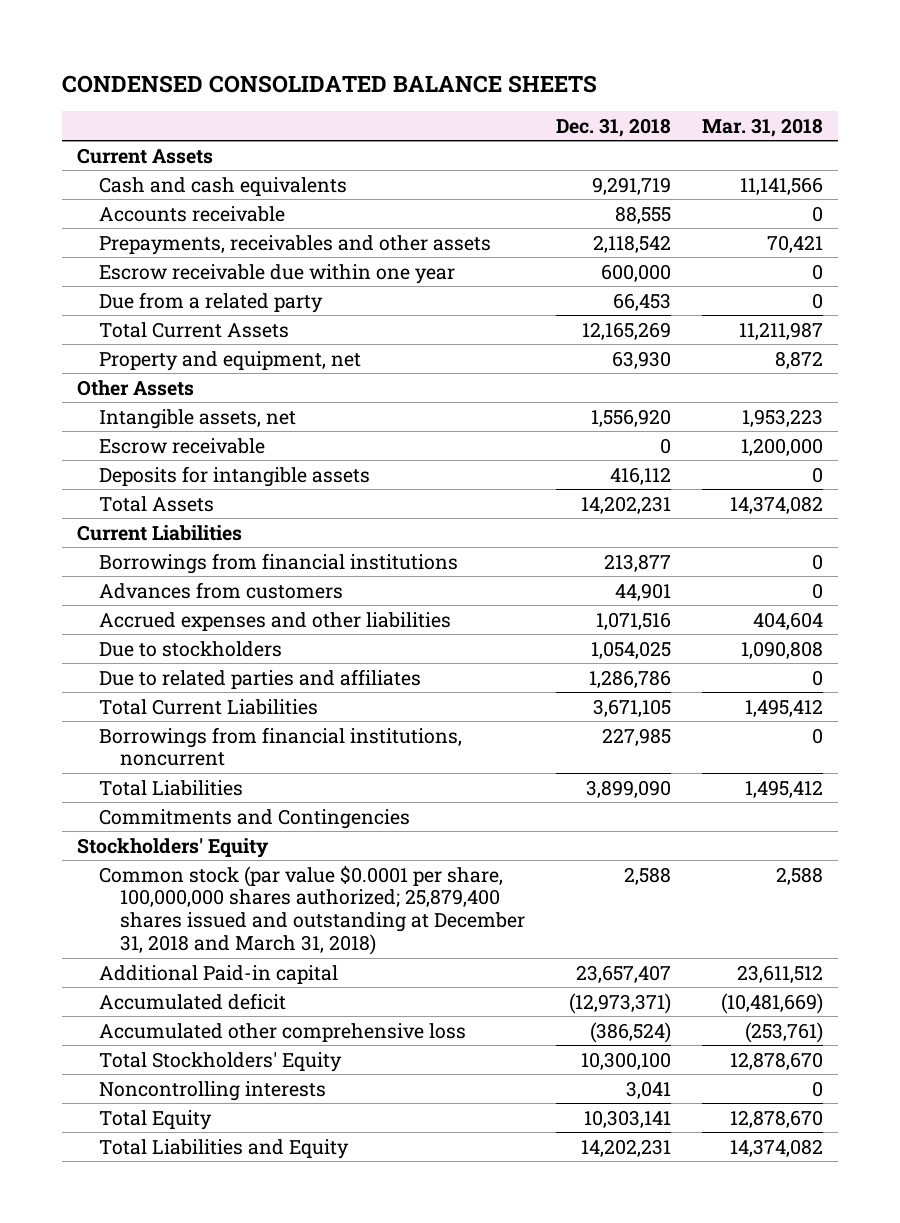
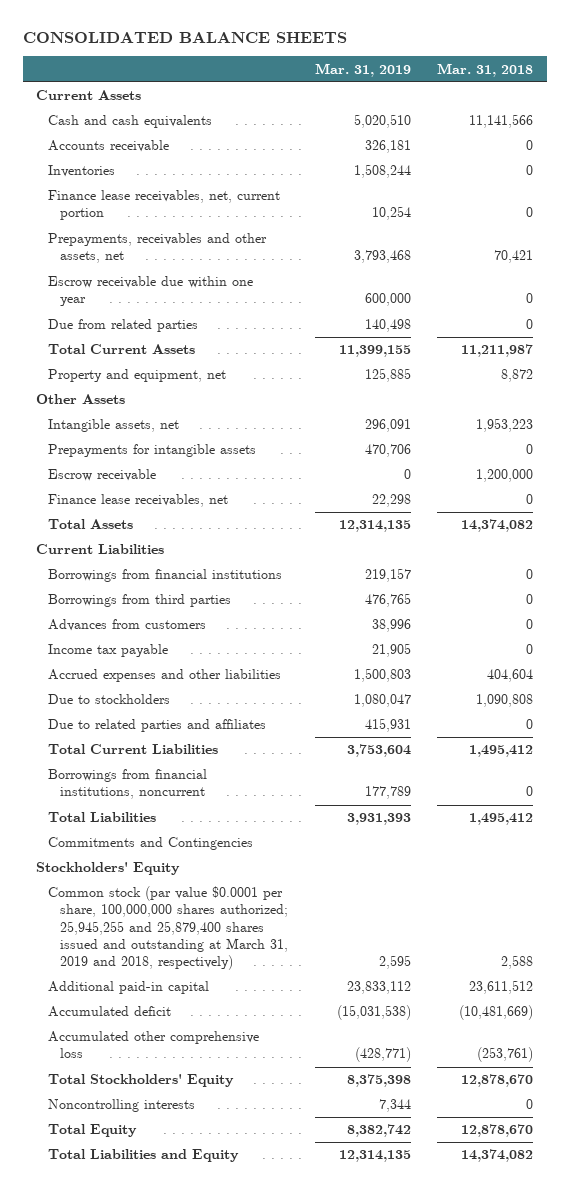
[61,74,597,93] CONDENSED CONSOLIDATED BALANCE SHEETS -> [22,32,347,44] CONSOLIDATED BALANCE SHEETS
[555,117,671,137] Dec. 31, 2018 -> none
none -> [314,62,411,77] Mar. 31, 2019
none -> [48,165,116,178] Inventories
none -> [48,190,281,221] Finance lease receivables, net, current portion
[98,234,491,255] Prepayments, receivables and other assets -> [48,233,268,264] Prepayments, receivables and other assets, net
[98,291,323,313] Due from a related party -> [48,319,199,333] Due from related parties
none -> [48,444,257,458] Prepayments for intangible assets
[98,465,370,487] Deposits for intangible assets -> none
none -> [48,494,229,508] Finance lease receivables, net
none -> [48,594,232,608] Borrowings from third parties
none -> [48,644,169,658] Income tax payable
[98,864,526,956] Common stock (par value $0.0001 per share, 100,000,000 shares authorized; 25,879,400 shares issued and outstanding at December 31, 2018 and March 31, 2018) -> [48,886,289,971] Common stock (par value $0.0001 per share, 100,000,000 shares authorized; 25,945,255 and 25,879,400 shares issued and outstanding at March 31, 2019 and 2018, respectively)
[98,964,338,984] Additional Paid-in capital -> [48,981,210,995] Additional paid-in capital

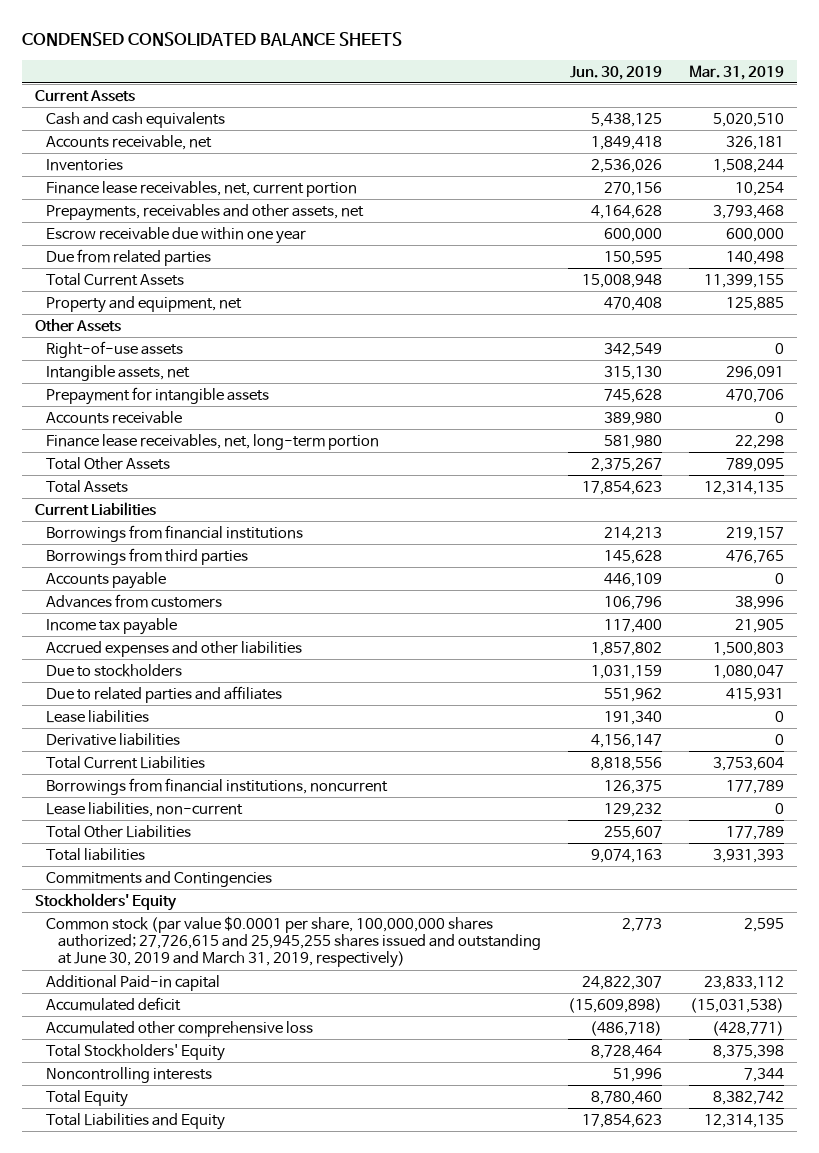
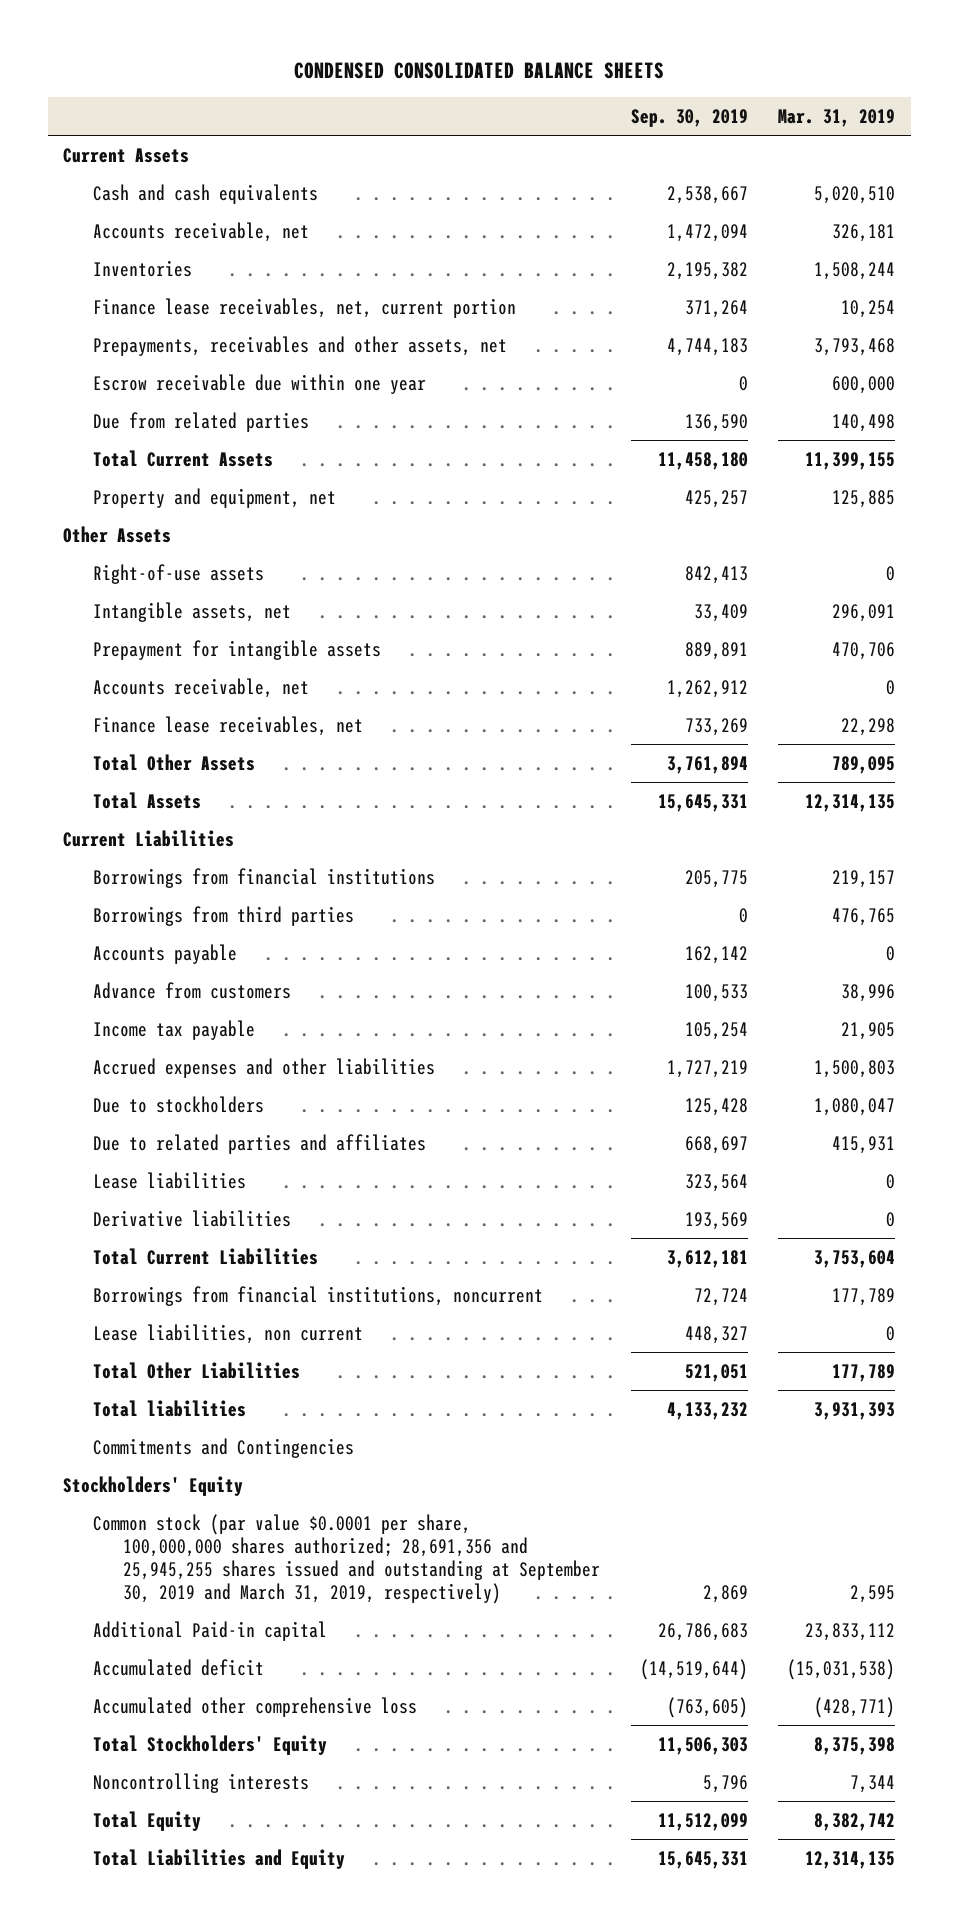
[569,65,662,80] Jun. 30, 2019 -> none
none -> [630,109,748,128] Sep. 30, 2019
[46,411,183,425] Accounts receivable -> [93,677,310,698] Accounts receivable, net
[46,434,380,451] Finance lease receivables, net, long-term portion -> [93,715,364,736] Finance lease receivables, net
[46,594,223,609] Advances from customers -> [93,981,292,999] Advance from customers
[46,802,244,818] Lease liabilities, non-current -> [93,1323,364,1344] Lease liabilities, non current
[46,916,541,969] Common stock (par value $0.0001 per share, 100,000,000 shares authorized; 27,726,615 and 25,945,255 shares issued and outstanding at June 30, 2019 and March 31, 2019, respectively) -> [93,1513,600,1605] Common stock (par value $0.0001 per share, 100,000,000 shares authorized; 28,691,356 and 25,945,255 shares issued and outstanding at September 30, 2019 and March 31, 2019, respectively)

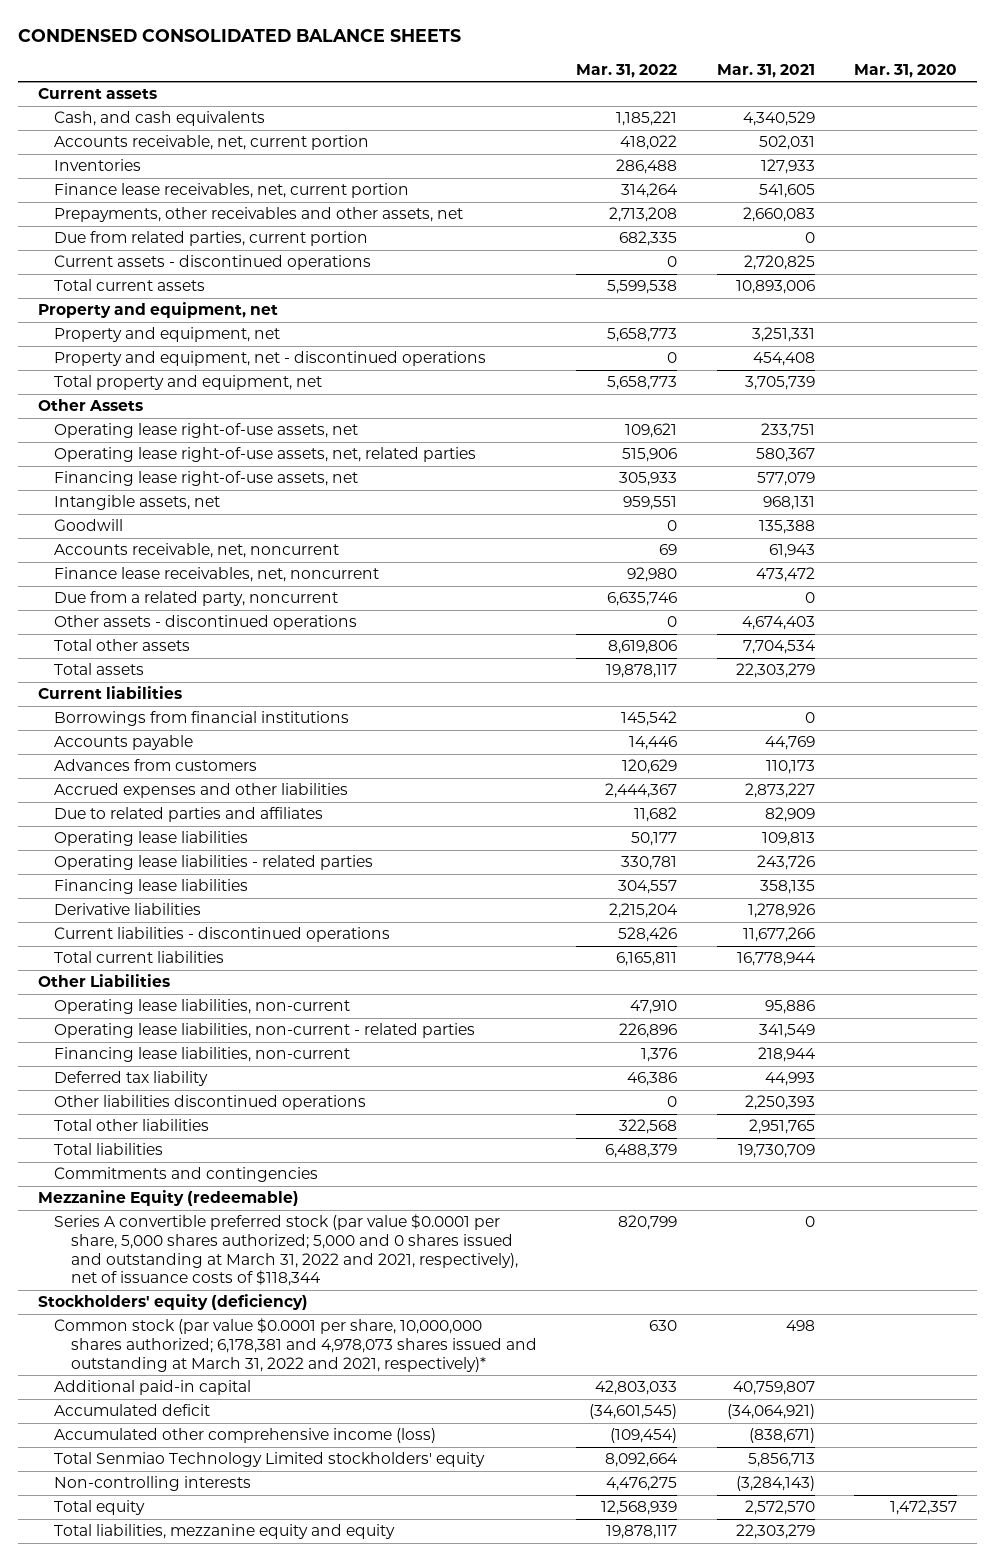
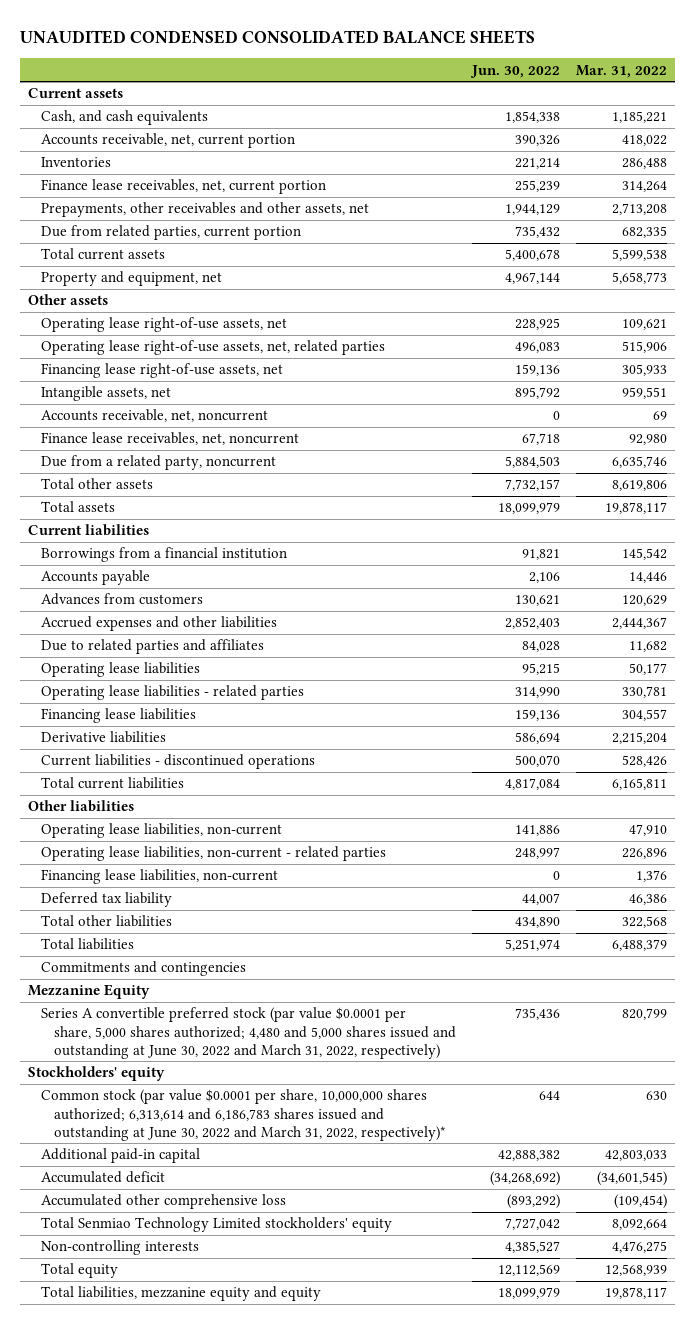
[18,29,462,43] CONDENSED CONSOLIDATED BALANCE SHEETS -> [19,30,535,45] UNAUDITED CONDENSED CONSOLIDATED BALANCE SHEETS
[716,63,815,78] Mar. 31, 2021 -> none
[854,63,958,78] Mar. 31, 2020 -> none
none -> [470,64,561,78] Jun. 30, 2022
[54,255,372,271] Current assets - discontinued operations -> none
[38,302,279,319] Property and equipment, net -> none
[54,351,487,367] Property and equipment, net - discontinued operations -> none
[54,375,323,391] Total property and equipment, net -> none
[38,399,144,412] Other Assets -> [27,294,108,306] Other assets
[54,519,124,532] Goodwill -> none
[54,615,358,631] Other assets - discontinued operations -> none
[54,711,350,727] Borrowings from financial institutions -> [41,547,288,563] Borrowings from a financial institution
[38,974,171,988] Other Liabilities -> [27,800,134,813] Other liabilities
[54,1095,367,1111] Other liabilities discontinued operations -> none
[38,1190,300,1207] Mezzanine Equity (redeemable) -> [27,984,150,1000] Mezzanine Equity
[54,1214,518,1287] Series A convertible preferred stock (par value $0.0001 per share, 5,000 shares authorized; 5,000 and 0 shares issued and outstanding at March 31, 2022 and 2021, respectively), net of issuance costs of $118,344 -> [41,1007,457,1059] Series A convertible preferred stock (par value $0.0001 per share, 5,000 shares authorized; 4,480 and 5,000 shares issued and outstanding at June 30, 2022 and March 31, 2022, respectively)
[38,1294,309,1311] Stockholders' equity (deficiency) -> [27,1066,165,1082] Stockholders' equity
[54,1318,537,1372] Common stock (par value $0.0001 per share, 10,000,000 shares authorized; 6,178,381 and 4,978,073 shares issued and outstanding at March 31, 2022 and 2021, respectively)* -> [41,1089,447,1141] Common stock (par value $0.0001 per share, 10,000,000 shares authorized; 6,313,614 and 6,186,783 shares issued and outstanding at June 30, 2022 and March 31, 2022, respectively)*
[54,1428,437,1444] Accumulated other comprehensive income (loss) -> [41,1194,287,1210] Accumulated other comprehensive loss

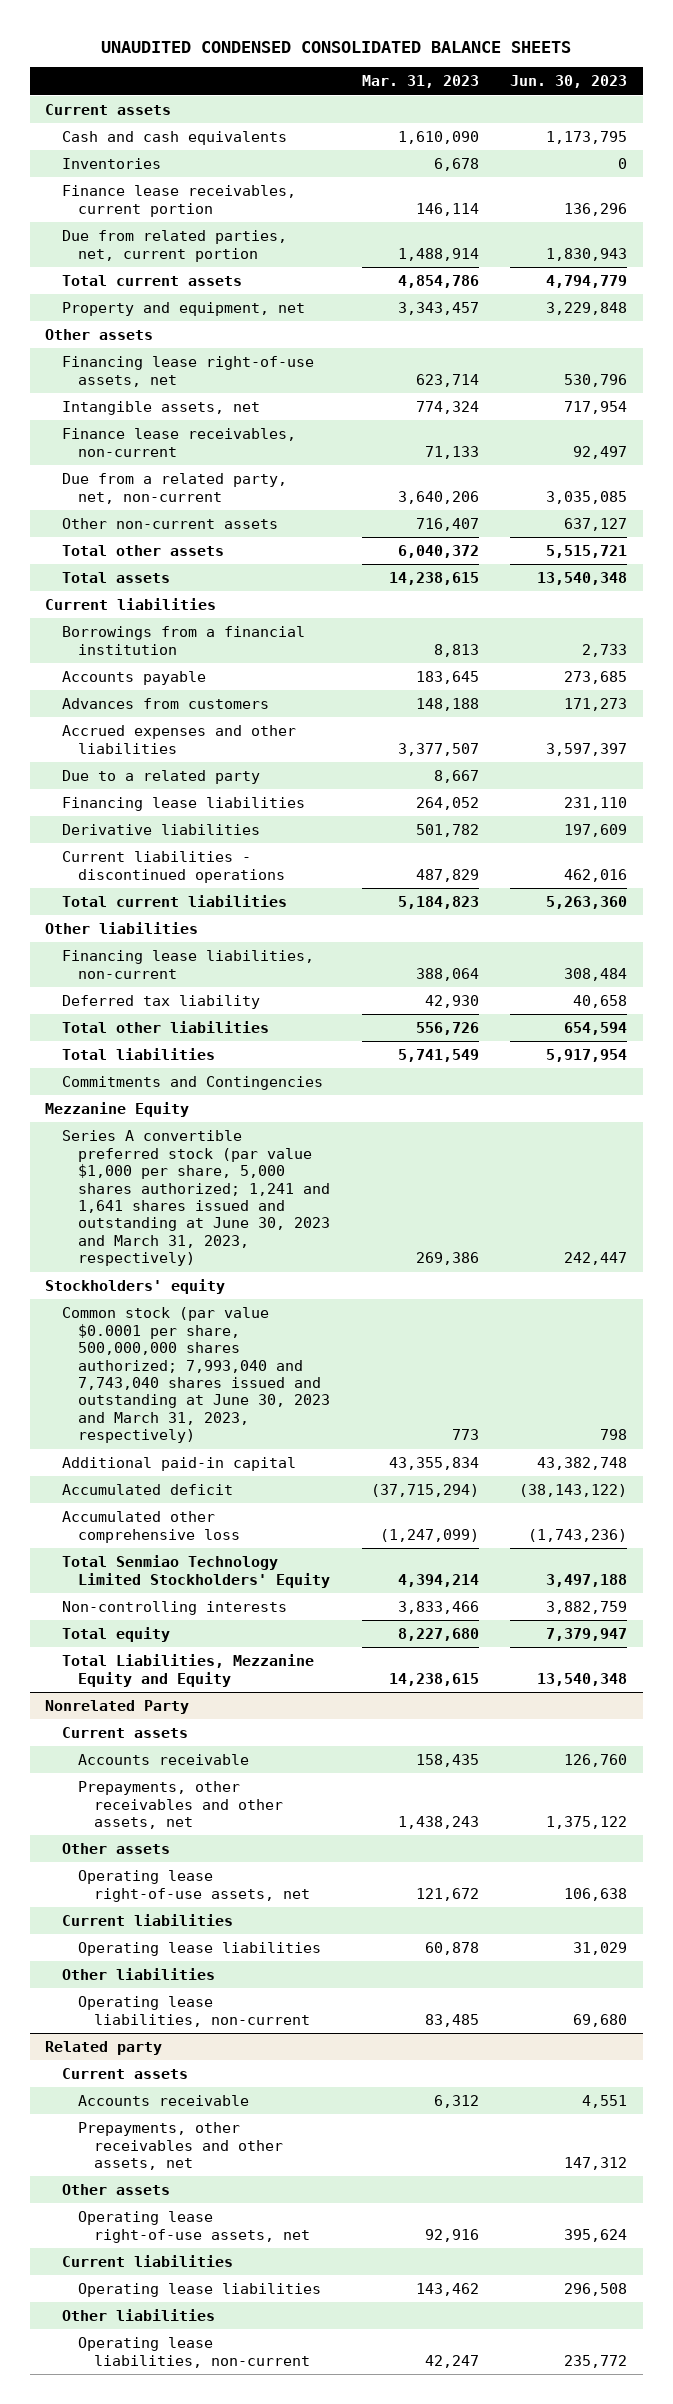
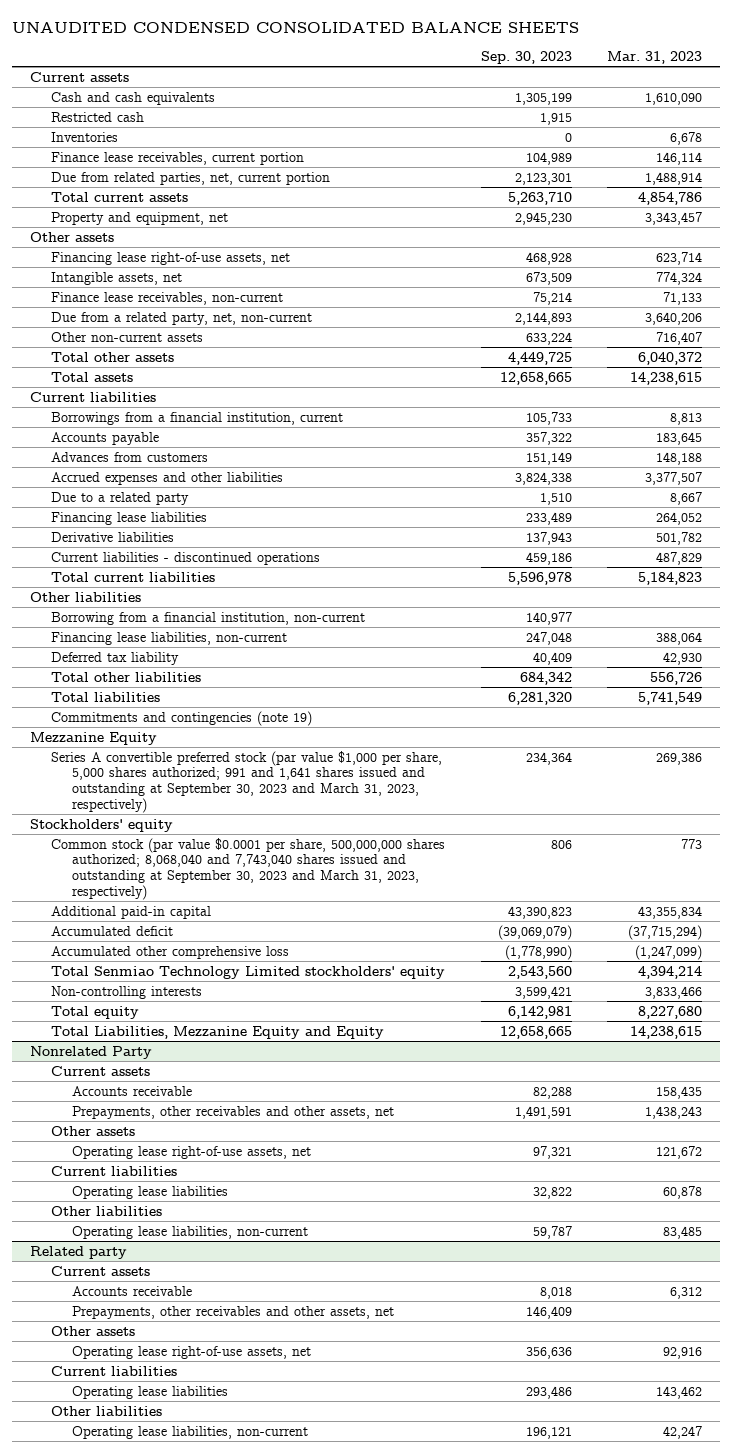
[510,75,628,89] Jun. 30, 2023 -> none
none -> [480,50,572,64] Sep. 30, 2023
none -> [51,111,145,122] Restricted cash
[61,626,305,655] Borrowings from a financial institution -> [51,411,344,425] Borrowings from a financial institution, current
none -> [51,611,366,625] Borrowing from a financial institution, non-current
[61,1076,323,1091] Commitments and Contingencies -> [51,710,313,726] Commitments and contingencies (note 19)
[61,1130,330,1267] Series A convertible preferred stock (par value $1,000 per share, 5,000 shares authorized; 1,241 and 1,641 shares issued and outstanding at June 30, 2023 and March 31, 2023, respectively) -> [51,750,443,813] Series A convertible preferred stock (par value $1,000 per share, 5,000 shares authorized; 991 and 1,641 shares issued and outstanding at September 30, 2023 and March 31, 2023, respectively)
[61,1307,330,1444] Common stock (par value $0.0001 per share, 500,000,000 shares authorized; 7,993,040 and 7,743,040 shares issued and outstanding at June 30, 2023 and March 31, 2023, respectively) -> [51,837,446,900] Common stock (par value $0.0001 per share, 500,000,000 shares authorized; 8,068,040 and 7,743,040 shares issued and outstanding at September 30, 2023 and March 31, 2023, respectively)
[61,1555,330,1588] Total Senmiao Technology Limited Stockholders' Equity -> [51,965,446,979] Total Senmiao Technology Limited stockholders' equity

